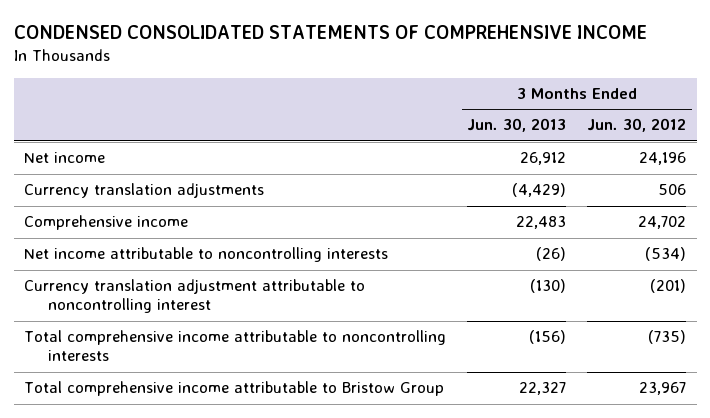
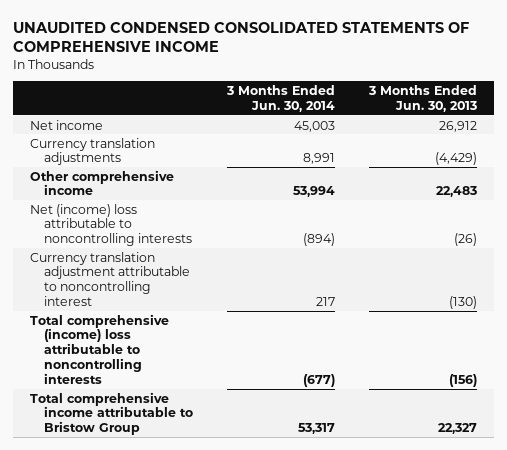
[13,25,647,40] CONDENSED CONSOLIDATED STATEMENTS OF COMPREHENSIVE INCOME -> [13,21,470,52] UNAUDITED CONDENSED CONSOLIDATED STATEMENTS OF COMPREHENSIVE INCOME
[587,118,687,133] Jun. 30, 2012 -> none
none -> [226,84,336,112] 3 Months Ended Jun. 30, 2014
[24,215,189,231] Comprehensive income -> [30,169,175,196] Other comprehensive income
[24,247,389,263] Net income attributable to noncontrolling interests -> [30,203,193,247] Net (income) loss attributable to noncontrolling interests
[24,330,447,362] Total comprehensive income attributable to noncontrolling interests -> [30,313,170,384] Total comprehensive (income) loss attributable to noncontrolling interests

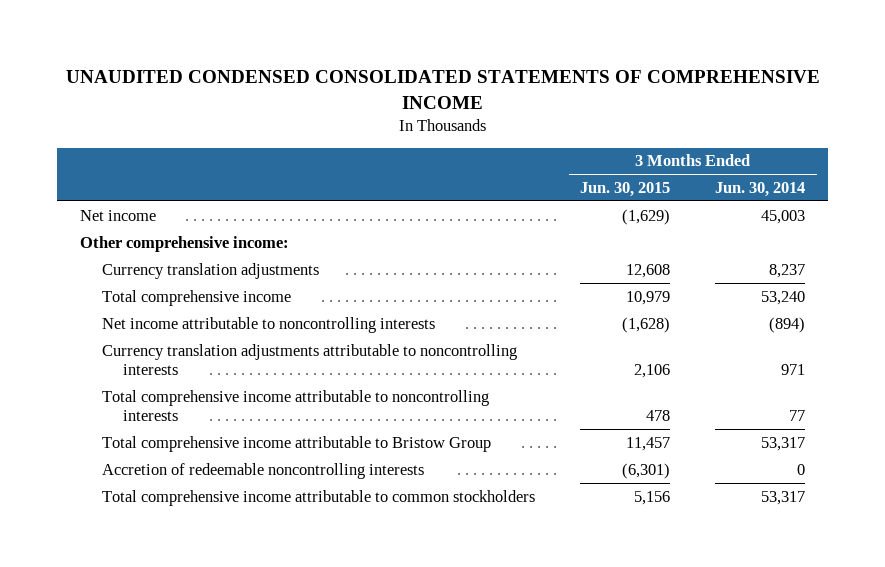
[367,84,477,112] 3 Months Ended Jun. 30, 2013 -> none
none -> [580,182,671,198] Jun. 30, 2015
none -> [80,235,290,252] Other comprehensive income:
[303,153,336,165] 8,991 -> [769,263,806,278] 8,237
[30,169,175,196] Other comprehensive income -> [101,289,291,306] Total comprehensive income
[293,186,336,198] 53,994 -> [761,290,806,305] 53,240
[30,203,193,247] Net (income) loss attributable to noncontrolling interests -> [101,316,435,333] Net income attributable to noncontrolling interests
[30,251,191,307] Currency translation adjustment attributable to noncontrolling interest -> [101,343,517,375] Currency translation adjustments attributable to noncontrolling interests
[316,297,336,307] 217 -> [781,363,806,375] 971
[30,313,170,384] Total comprehensive (income) loss attributable to noncontrolling interests -> [101,389,489,421] Total comprehensive income attributable to noncontrolling interests
[303,373,336,387] (677) -> [789,409,806,421] 77
none -> [101,462,424,479] Accretion of redeemable noncontrolling interests
none -> [101,489,535,506] Total comprehensive income attributable to common stockholders

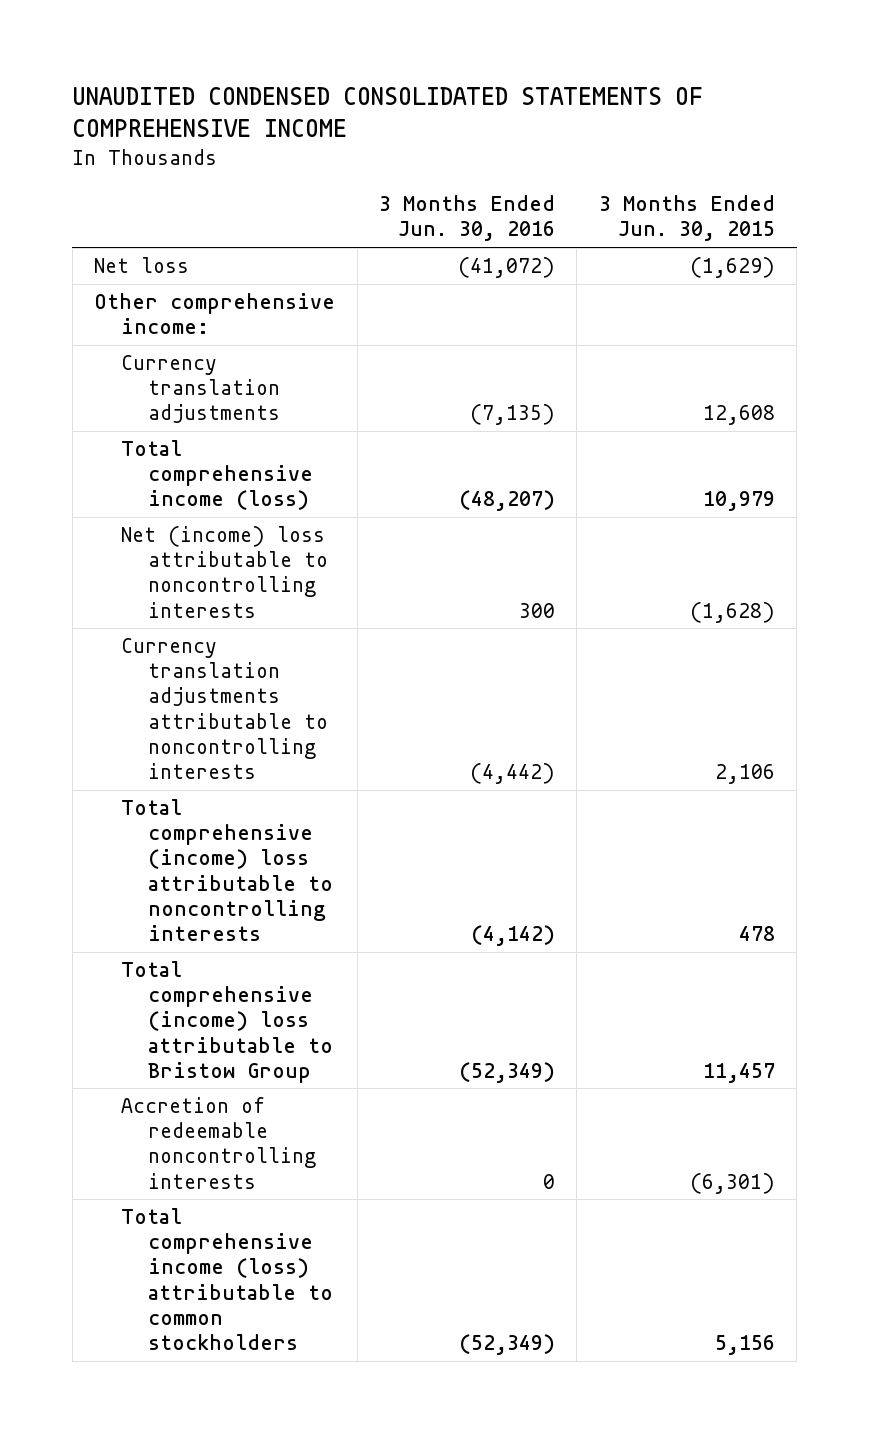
[715,182,806,198] Jun. 30, 2014 -> none
none -> [378,195,555,242] 3 Months Ended Jun. 30, 2016
[80,209,157,221] Net income -> [94,257,190,274] Net loss
[101,289,291,306] Total comprehensive income -> [121,440,313,511] Total comprehensive income (loss)
[101,316,435,333] Net income attributable to noncontrolling interests -> [121,526,328,618] Net (income) loss attributable to noncontrolling interests
[101,389,489,421] Total comprehensive income attributable to noncontrolling interests -> [121,799,333,941] Total comprehensive (income) loss attributable to noncontrolling interests
[101,435,491,452] Total comprehensive income attributable to Bristow Group -> [121,961,333,1083] Total comprehensive (income) loss attributable to Bristow Group
[101,489,535,506] Total comprehensive income attributable to common stockholders -> [121,1208,333,1350] Total comprehensive income (loss) attributable to common stockholders

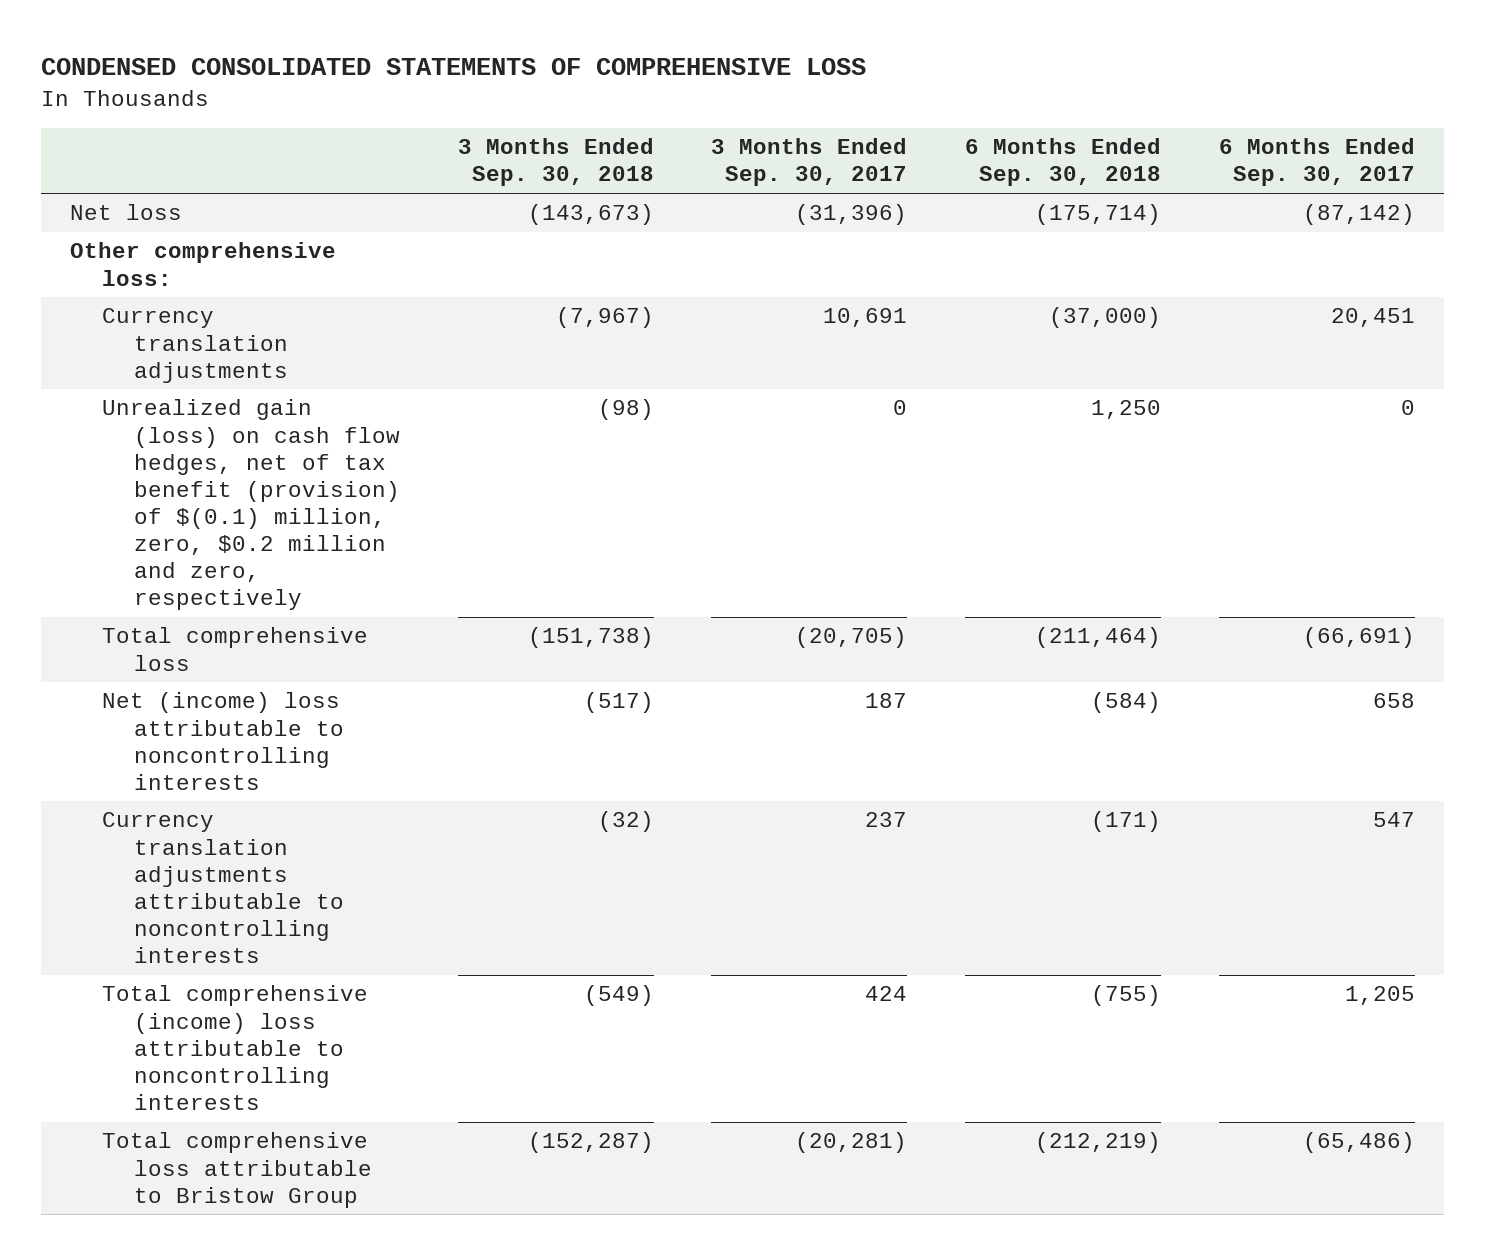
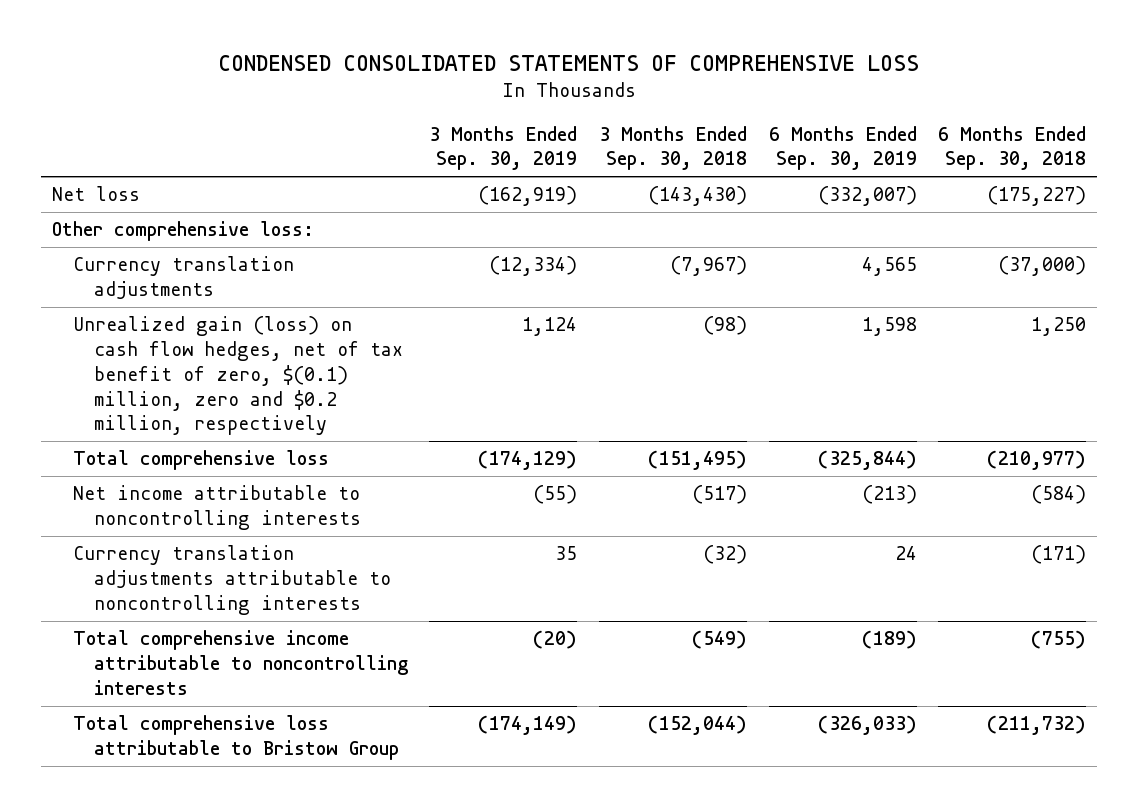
[711,138,908,187] 3 Months Ended Sep. 30, 2017 -> none
[1219,138,1416,187] 6 Months Ended Sep. 30, 2017 -> none
none -> [429,125,578,171] 3 Months Ended Sep. 30, 2019
none -> [768,125,917,171] 6 Months Ended Sep. 30, 2019
[527,204,654,226] (143,673) -> [647,186,747,207] (143,430)
[1035,204,1162,226] (175,714) -> [987,186,1087,207] (175,227)
[101,399,400,611] Unrealized gain (loss) on cash flow hedges, net of tax benefit (provision) of $(0.1) million, zero, $0.2 million and zero, respectively -> [72,316,403,436] Unrealized gain (loss) on cash flow hedges, net of tax benefit of zero, $(0.1) million, zero and $0.2 million, respectively
[527,627,654,649] (151,738) -> [647,450,747,471] (151,495)
[1035,627,1162,649] (211,464) -> [987,450,1087,471] (210,977)
[101,692,344,790] Net (income) loss attributable to noncontrolling interests -> [72,485,361,530] Net income attributable to noncontrolling interests
[101,985,368,1110] Total comprehensive (income) loss attributable to noncontrolling interests -> [72,630,408,695] Total comprehensive income attributable to noncontrolling interests
[527,1132,654,1154] (152,287) -> [647,715,747,736] (152,044)
[1035,1132,1162,1154] (212,219) -> [987,715,1087,736] (211,732)

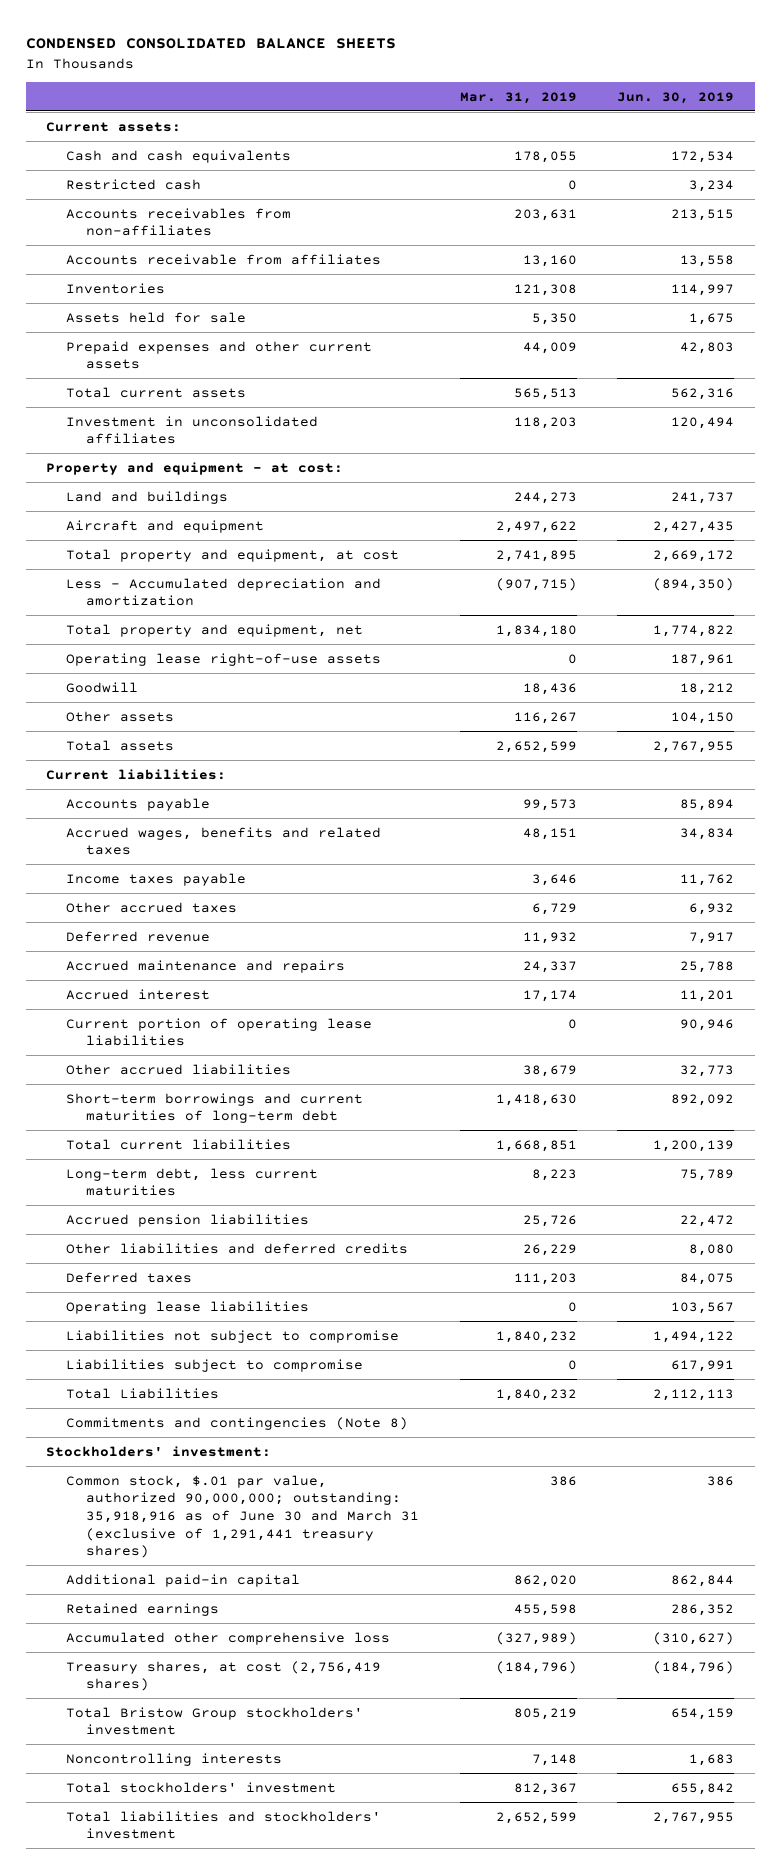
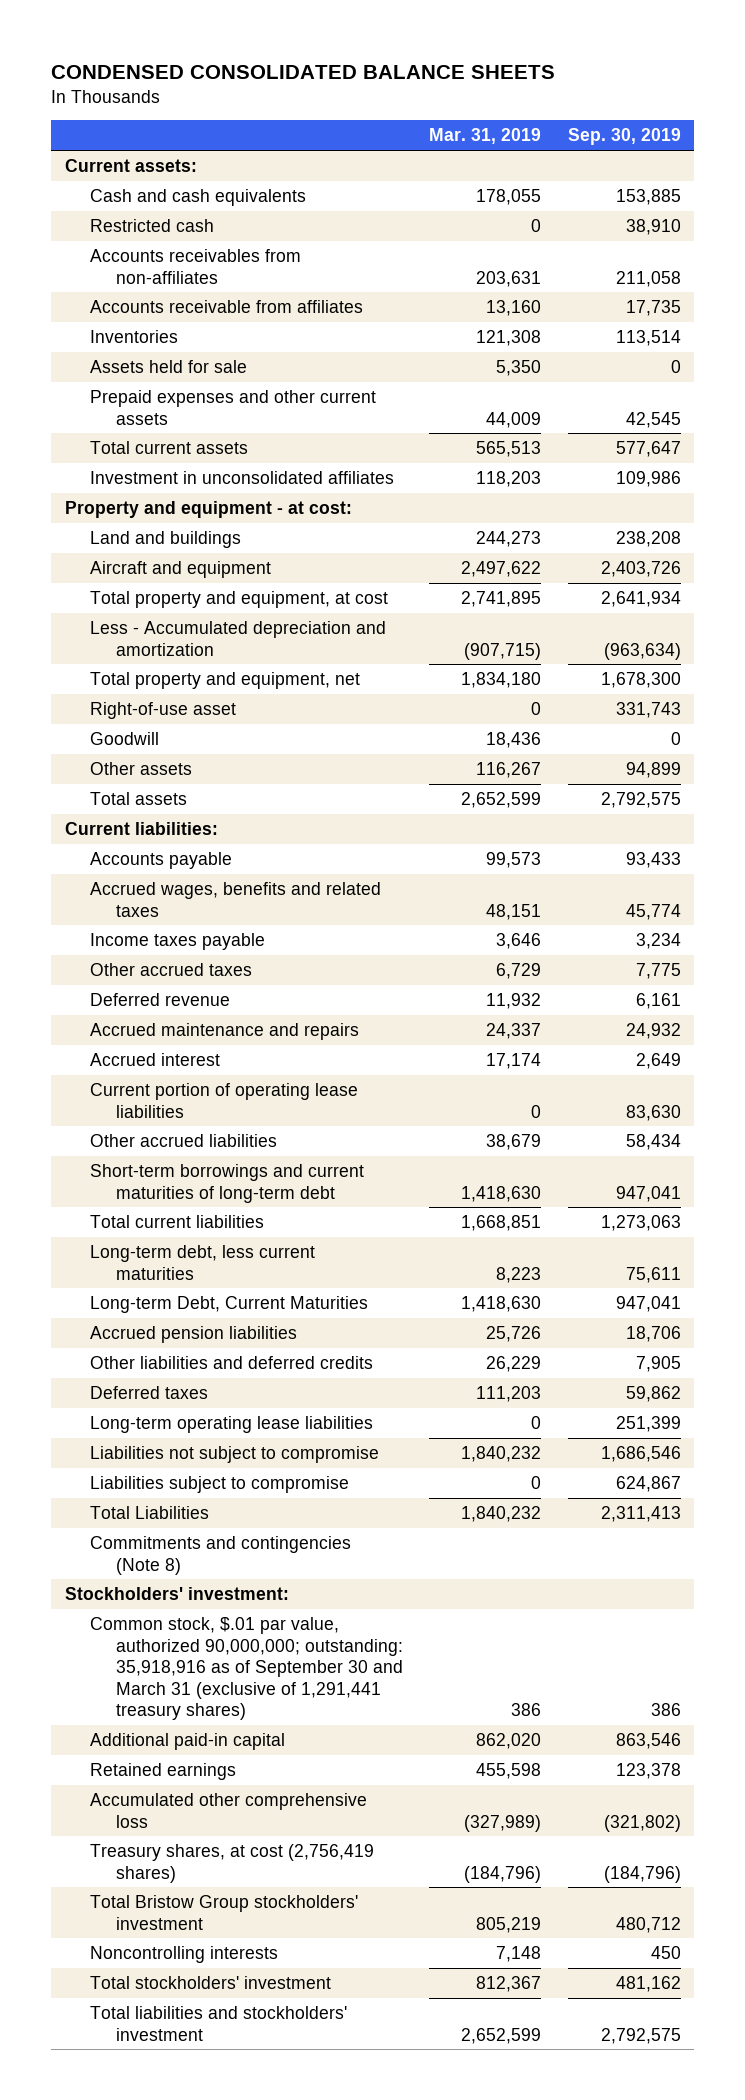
[617,91,735,104] Jun. 30, 2019 -> none
none -> [567,128,681,146] Sep. 30, 2019
[66,652,382,666] Operating lease right-of-use assets -> [90,702,237,720] Right-of-use asset
none -> [90,1296,369,1314] Long-term Debt, Current Maturities
[66,1300,310,1314] Operating lease liabilities -> [90,1416,374,1434] Long-term operating lease liabilities
[66,1474,420,1559] Common stock, $.01 par value, authorized 90,000,000; outstanding: 35,918,916 as of June 30 and March 31 (exclusive of 1,291,441 treasury shares) -> [90,1617,403,1721] Common stock, $.01 par value, authorized 90,000,000; outstanding: 35,918,916 as of September 30 and March 31 (exclusive of 1,291,441 treasury shares)

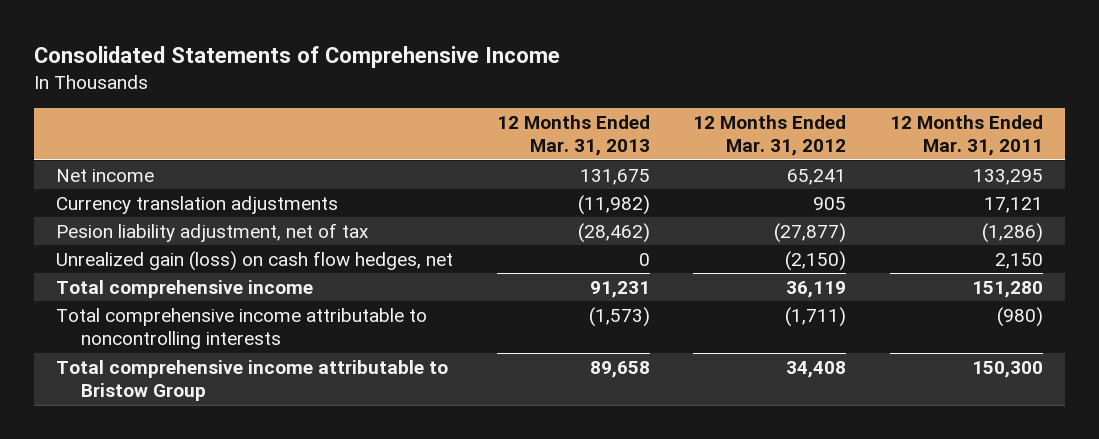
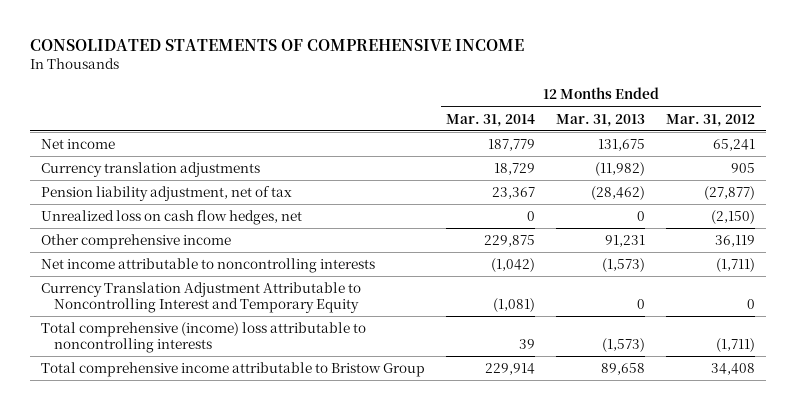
[33,46,560,69] Consolidated Statements of Comprehensive Income -> [30,38,525,51] CONSOLIDATED STATEMENTS OF COMPREHENSIVE INCOME
[890,115,1044,157] 12 Months Ended Mar. 31, 2011 -> none
none -> [446,113,536,127] Mar. 31, 2014
[55,222,369,242] Pesion liability adjustment, net of tax -> [40,186,292,202] Pension liability adjustment, net of tax
[55,250,453,271] Unrealized gain (loss) on cash flow hedges, net -> [40,210,302,226] Unrealized loss on cash flow hedges, net
[55,279,313,298] Total comprehensive income -> [40,234,231,250] Other comprehensive income
none -> [40,258,375,274] Net income attributable to noncontrolling interests
none -> [40,282,361,313] Currency Translation Adjustment Attributable to Noncontrolling Interest and Temporary Equity
[55,307,427,350] Total comprehensive income attributable to noncontrolling interests -> [40,322,366,353] Total comprehensive (income) loss attributable to noncontrolling interests

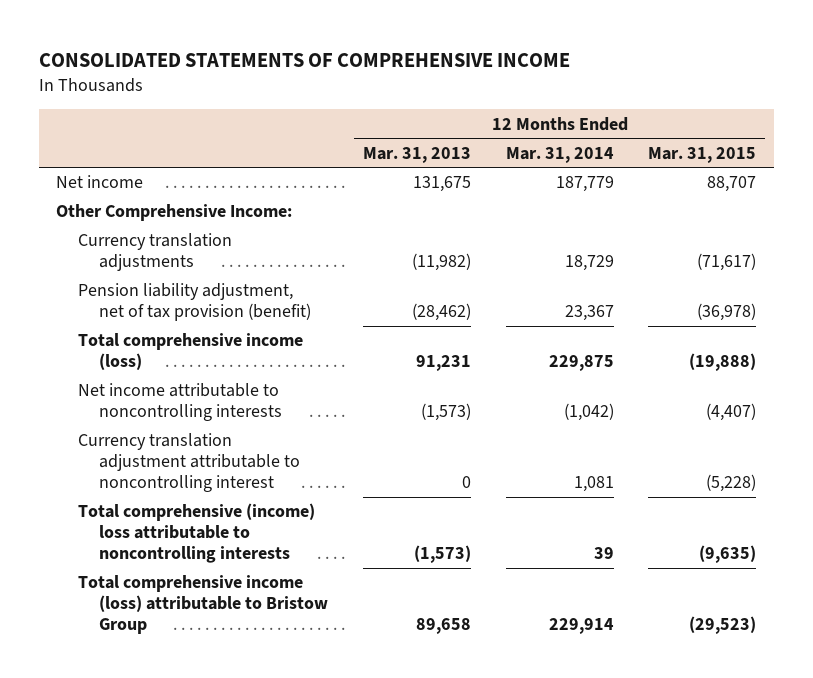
[666,113,756,127] Mar. 31, 2012 -> none
none -> [648,146,757,163] Mar. 31, 2015
none -> [56,204,293,222] Other Comprehensive Income:
[40,210,302,226] Unrealized loss on cash flow hedges, net -> none
[40,186,292,202] Pension liability adjustment, net of tax -> [77,283,311,322] Pension liability adjustment, net of tax provision (benefit)
[40,234,231,250] Other comprehensive income -> [77,333,303,371] Total comprehensive income (loss)
[40,282,361,313] Currency Translation Adjustment Attributable to Noncontrolling Interest and Temporary Equity -> [77,433,300,493] Currency translation adjustment attributable to noncontrolling interest
[493,297,536,312] (1,081) -> [573,476,614,493] 1,081
[40,362,425,378] Total comprehensive income attributable to Bristow Group -> [77,575,328,635] Total comprehensive income (loss) attributable to Bristow Group

